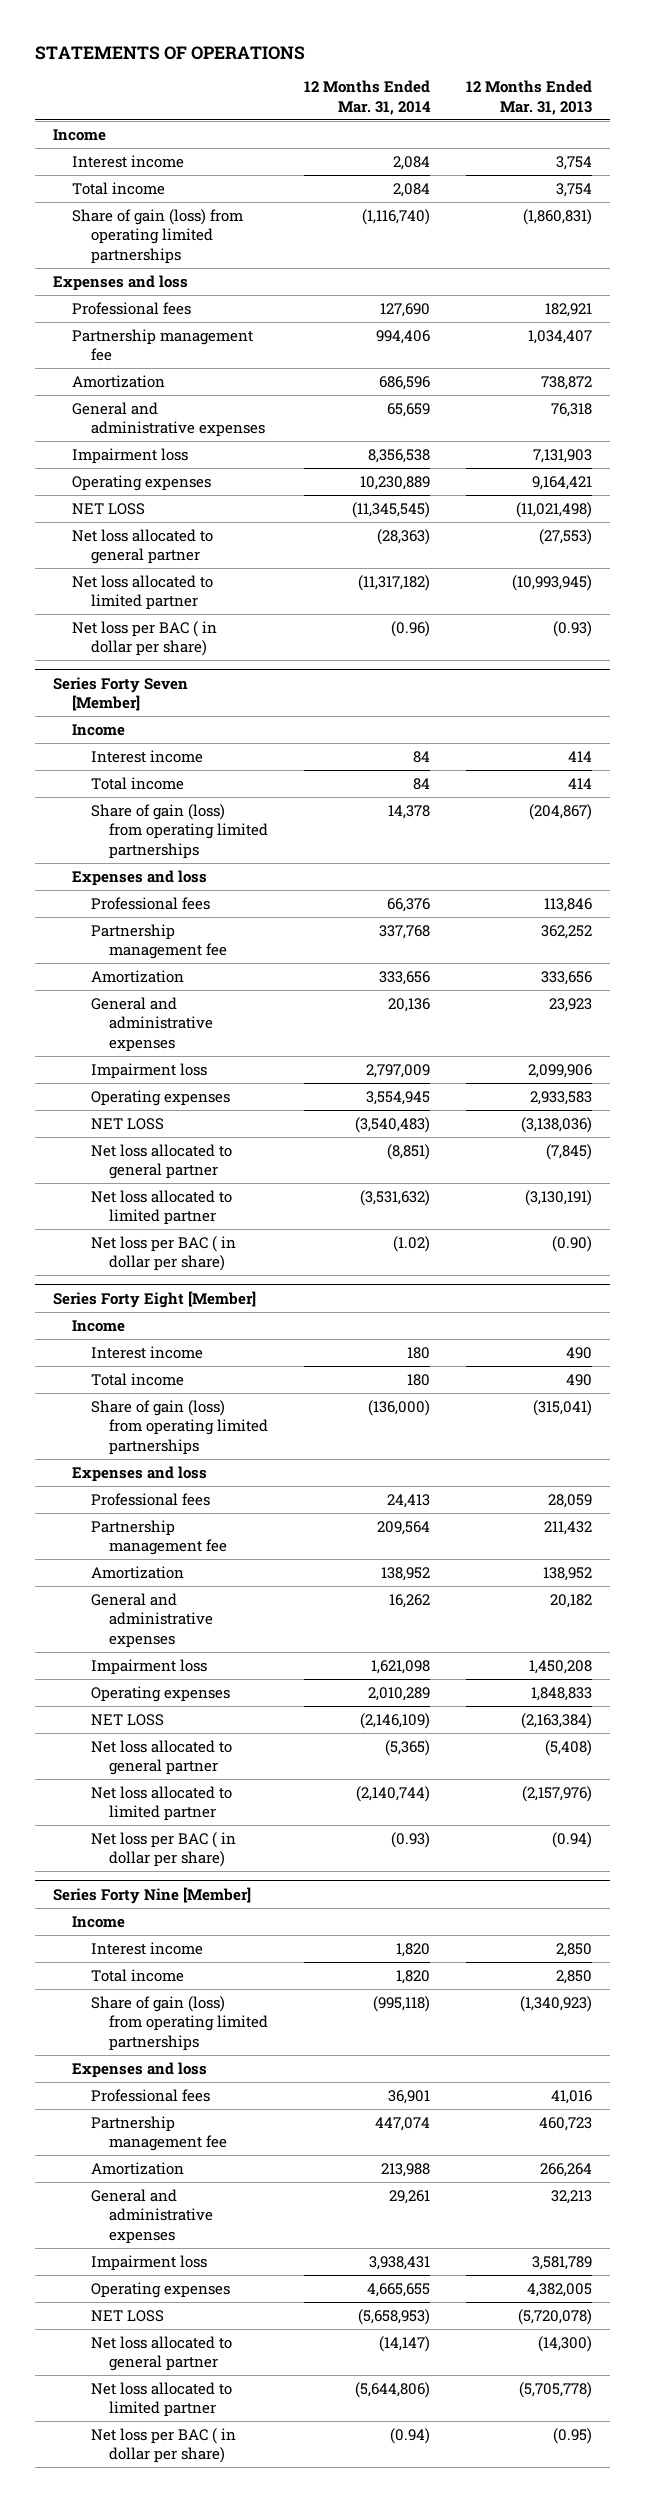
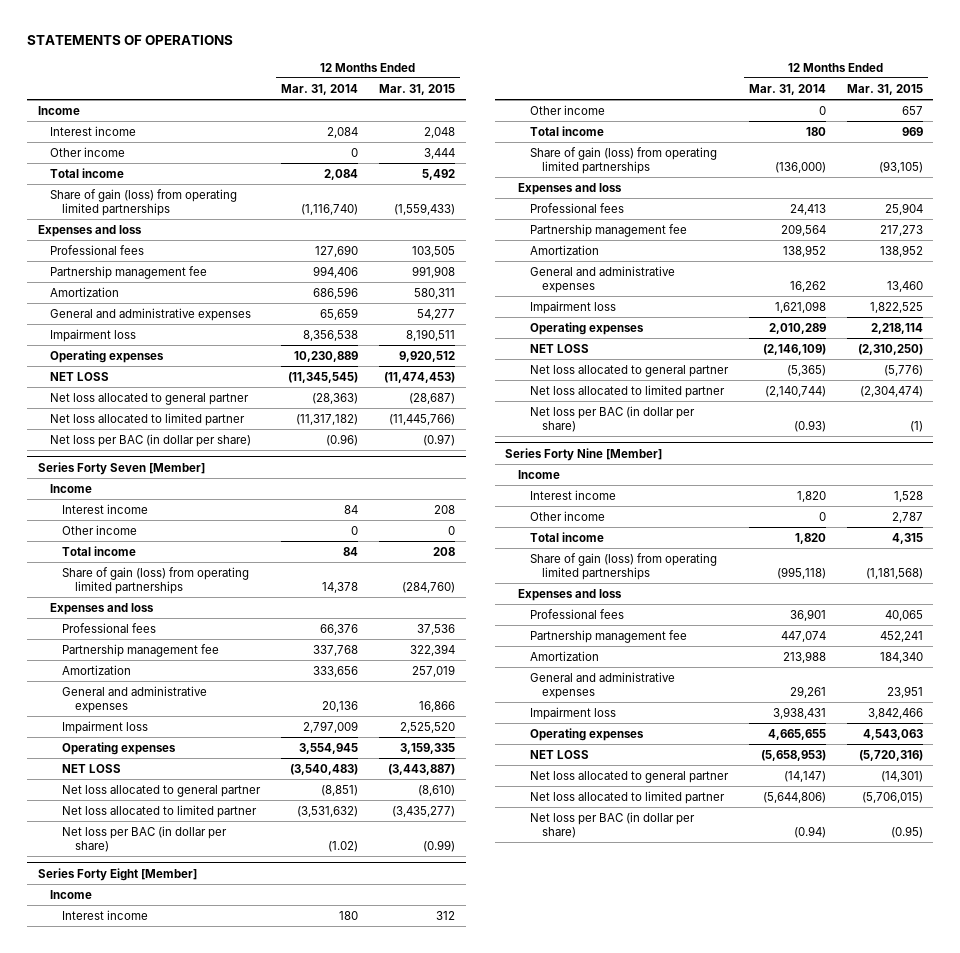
[466,80,593,115] 12 Months Ended Mar. 31, 2013 -> none
none -> [379,83,456,95] Mar. 31, 2015
none -> [50,146,126,157] Other income
[71,620,217,657] Net loss per BAC ( in dollar per share) -> [50,433,252,447] Net loss per BAC (in dollar per share)
none -> [62,524,138,535] Other income
[90,1235,236,1272] Net loss per BAC ( in dollar per share) -> [62,825,228,852] Net loss per BAC (in dollar per share)
none -> [529,104,605,115] Other income
[90,1831,236,1868] Net loss per BAC ( in dollar per share) -> [529,405,695,432] Net loss per BAC (in dollar per share)
none -> [529,510,605,521] Other income
[90,2427,236,2464] Net loss per BAC ( in dollar per share) -> [529,811,695,838] Net loss per BAC (in dollar per share)

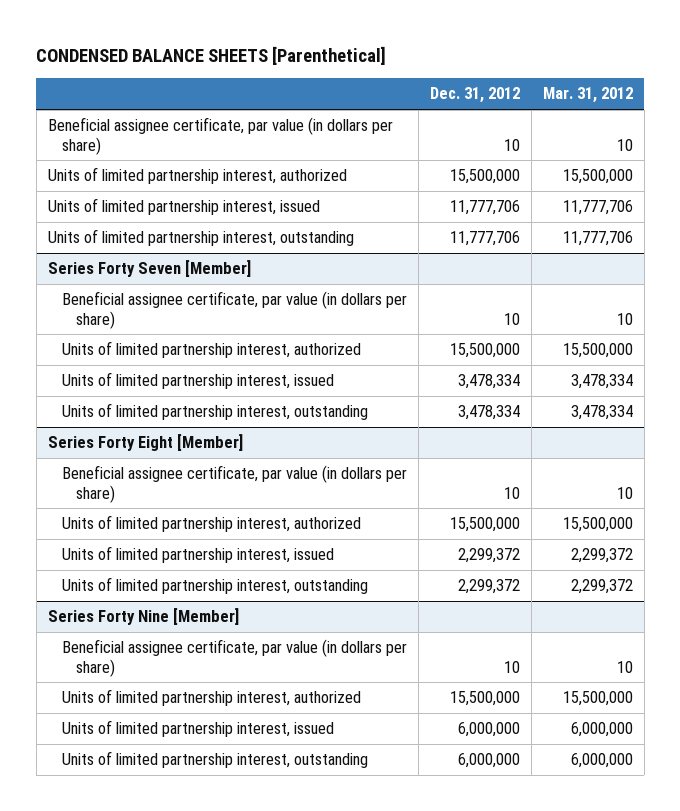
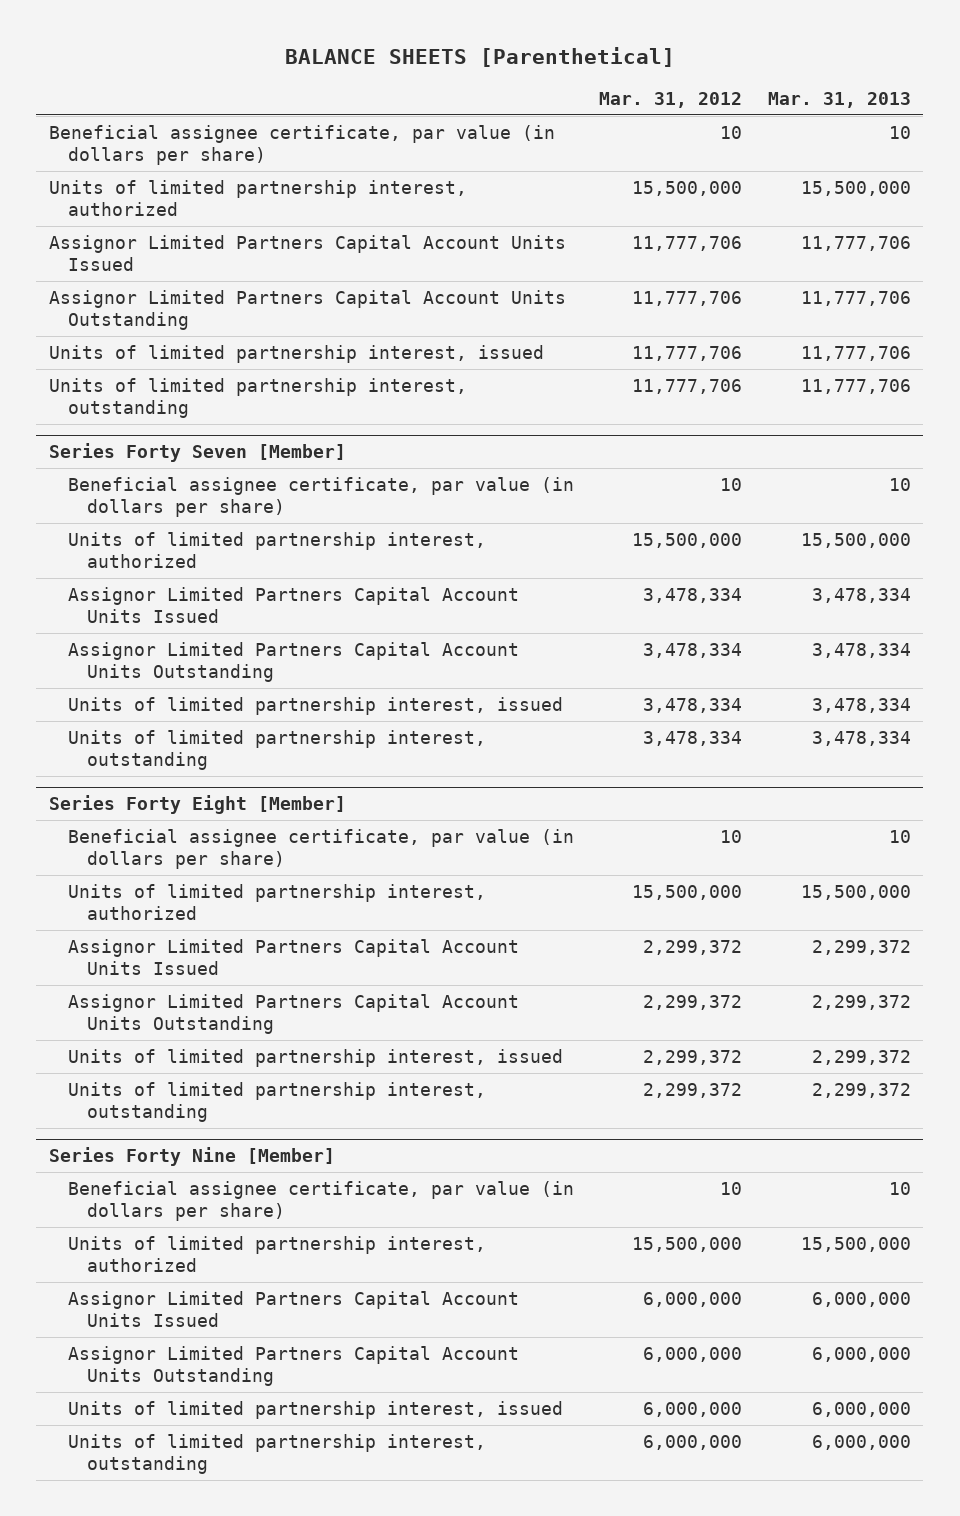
[36,45,387,65] CONDENSED BALANCE SHEETS [Parenthetical] -> [284,47,675,68] BALANCE SHEETS [Parenthetical]
[429,87,520,104] Dec. 31, 2012 -> none
none -> [767,92,911,109] Mar. 31, 2013
none -> [48,234,566,272] Assignor Limited Partners Capital Account Units Issued
none -> [48,289,566,331] Assignor Limited Partners Capital Account Units Outstanding
none -> [68,586,520,624] Assignor Limited Partners Capital Account Units Issued
none -> [68,641,520,683] Assignor Limited Partners Capital Account Units Outstanding
none -> [68,938,520,976] Assignor Limited Partners Capital Account Units Issued
none -> [68,993,520,1035] Assignor Limited Partners Capital Account Units Outstanding
none -> [68,1290,520,1328] Assignor Limited Partners Capital Account Units Issued
none -> [68,1345,520,1387] Assignor Limited Partners Capital Account Units Outstanding

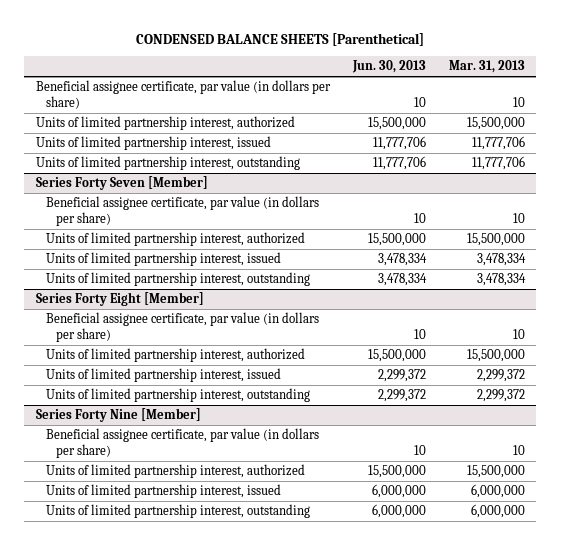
[284,47,675,68] BALANCE SHEETS [Parenthetical] -> [136,32,425,46] CONDENSED BALANCE SHEETS [Parenthetical]
[599,92,743,109] Mar. 31, 2012 -> none
none -> [351,60,426,74] Jun. 30, 2013
[48,234,566,272] Assignor Limited Partners Capital Account Units Issued -> none
[48,289,566,331] Assignor Limited Partners Capital Account Units Outstanding -> none
[68,586,520,624] Assignor Limited Partners Capital Account Units Issued -> none
[68,641,520,683] Assignor Limited Partners Capital Account Units Outstanding -> none
[68,938,520,976] Assignor Limited Partners Capital Account Units Issued -> none
[68,993,520,1035] Assignor Limited Partners Capital Account Units Outstanding -> none
[68,1290,520,1328] Assignor Limited Partners Capital Account Units Issued -> none
[68,1345,520,1387] Assignor Limited Partners Capital Account Units Outstanding -> none

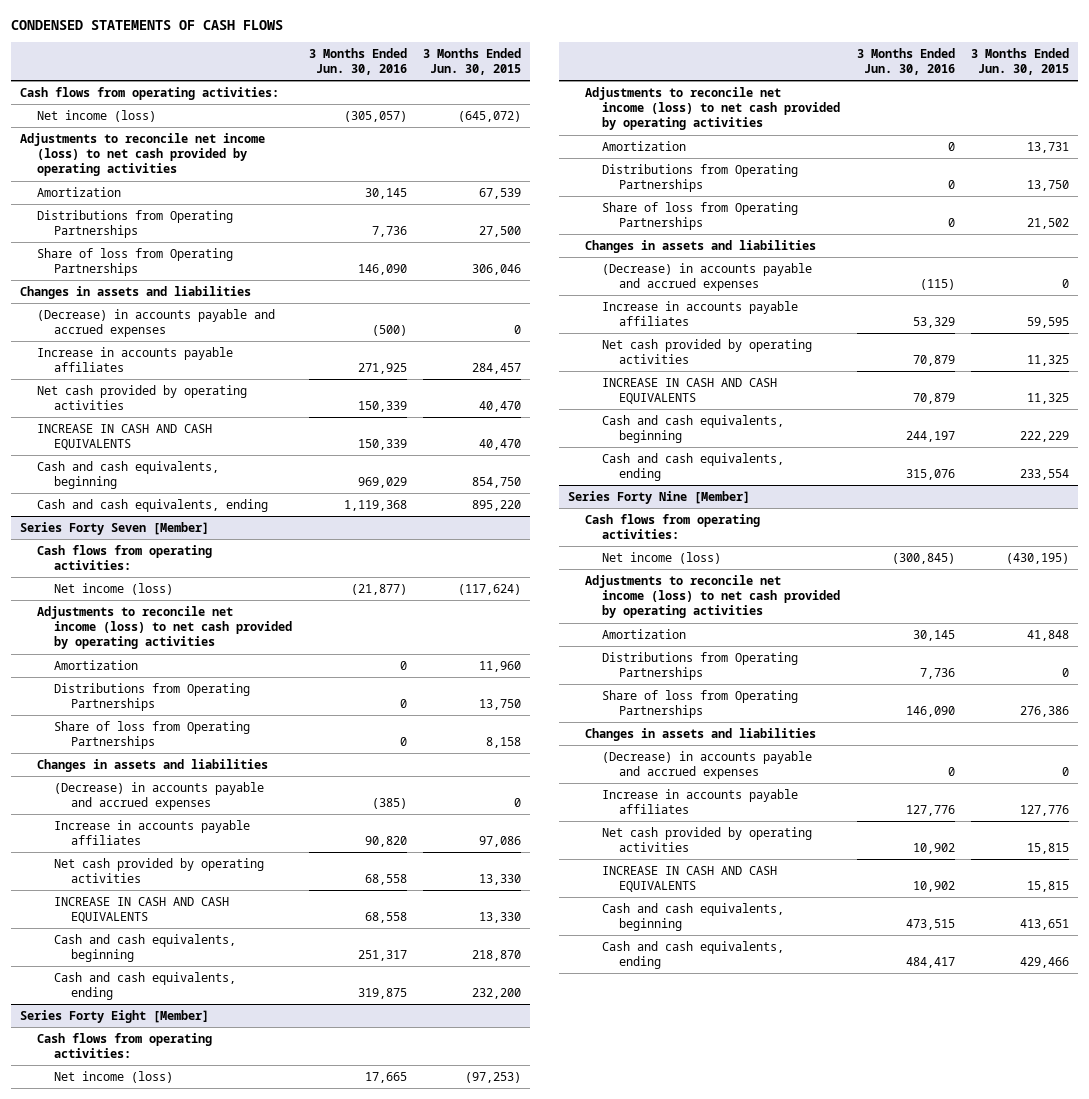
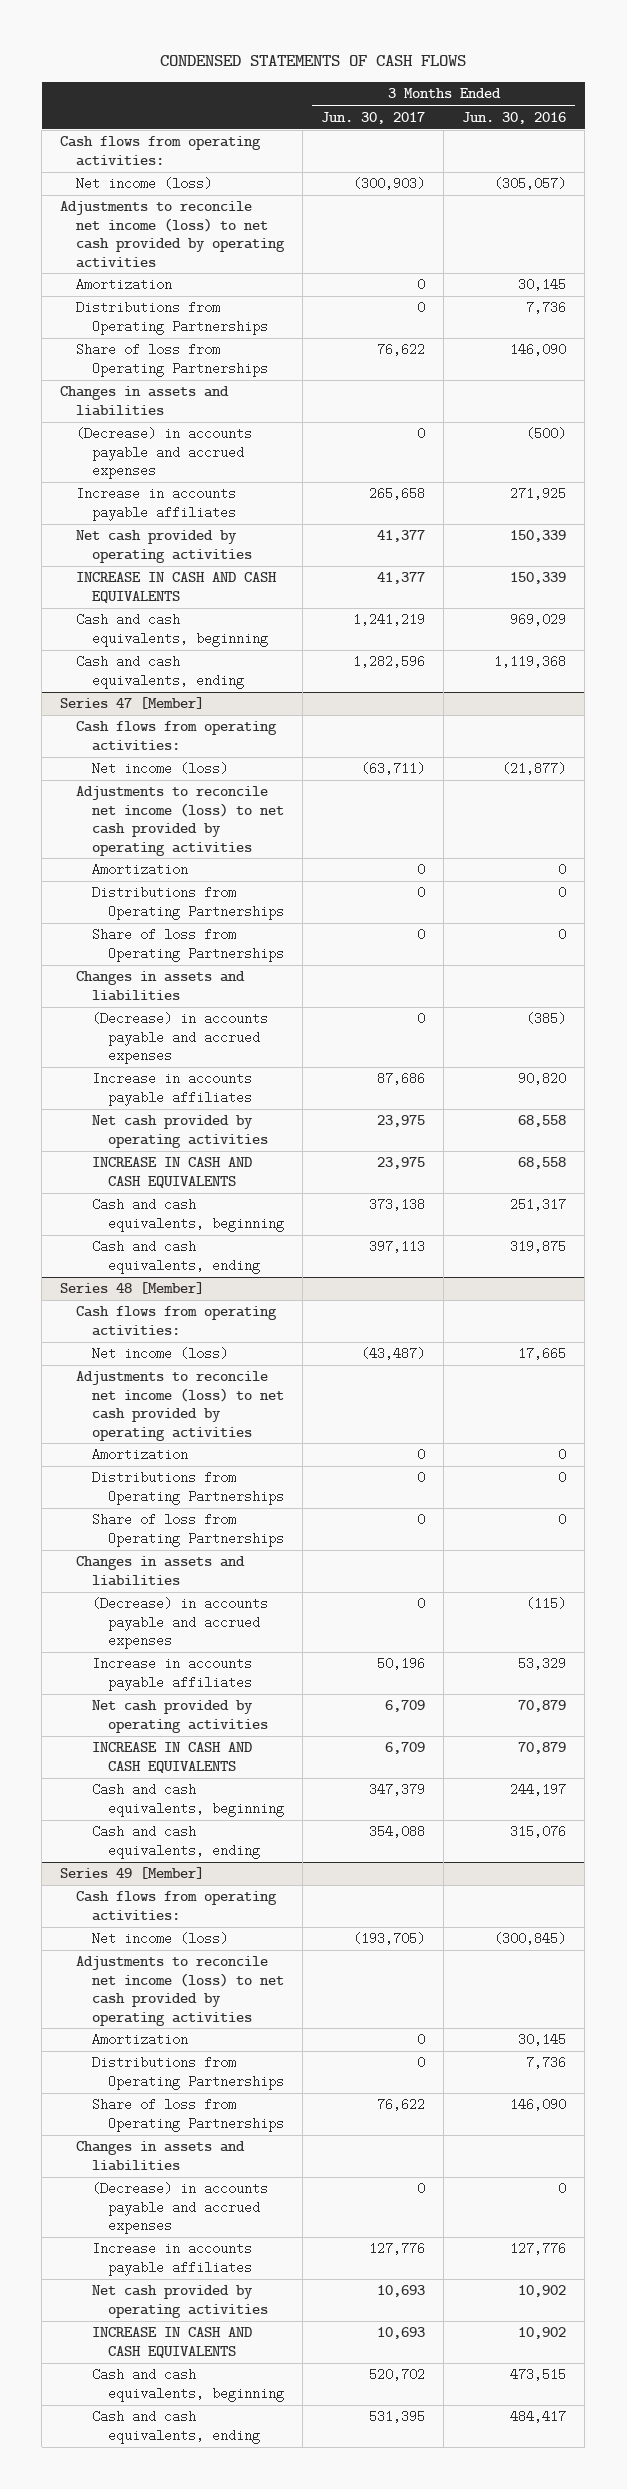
[423,47,522,75] 3 Months Ended Jun. 30, 2015 -> none
none -> [321,111,426,124] Jun. 30, 2017
[19,521,209,535] Series Forty Seven [Member] -> [60,697,205,710] Series 47 [Member]
[19,1009,209,1023] Series Forty Eight [Member] -> [60,1282,205,1295] Series 48 [Member]
[567,490,750,504] Series Forty Nine [Member] -> [60,1867,205,1880] Series 49 [Member]

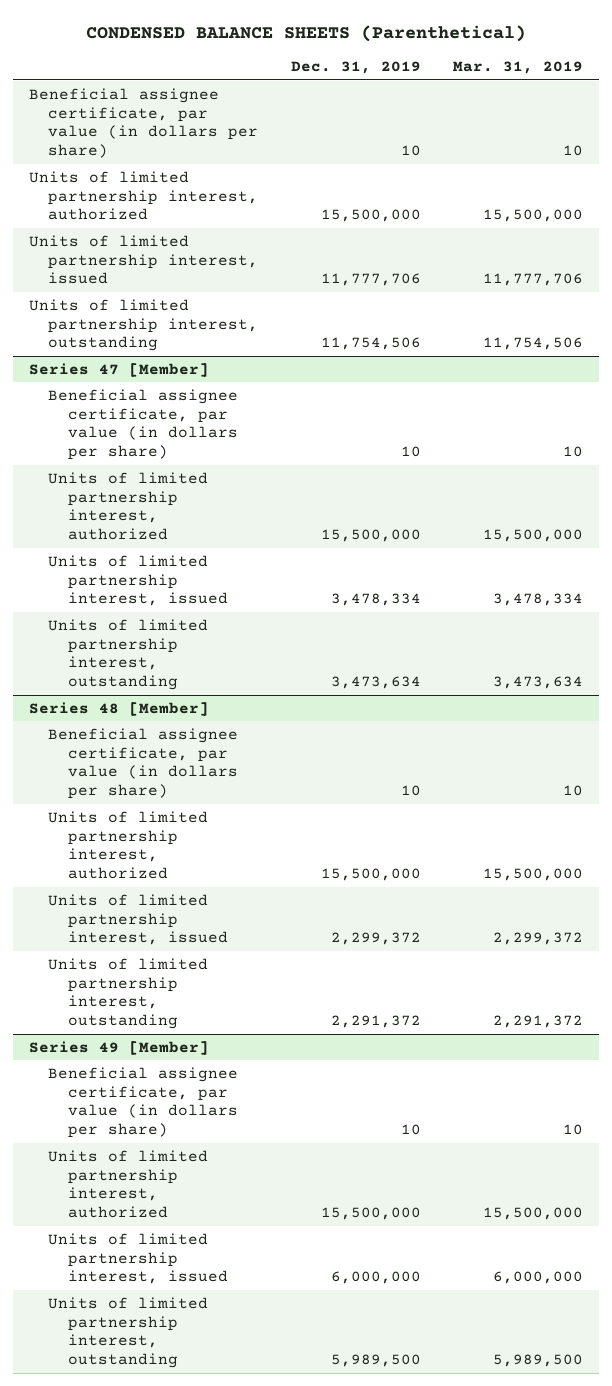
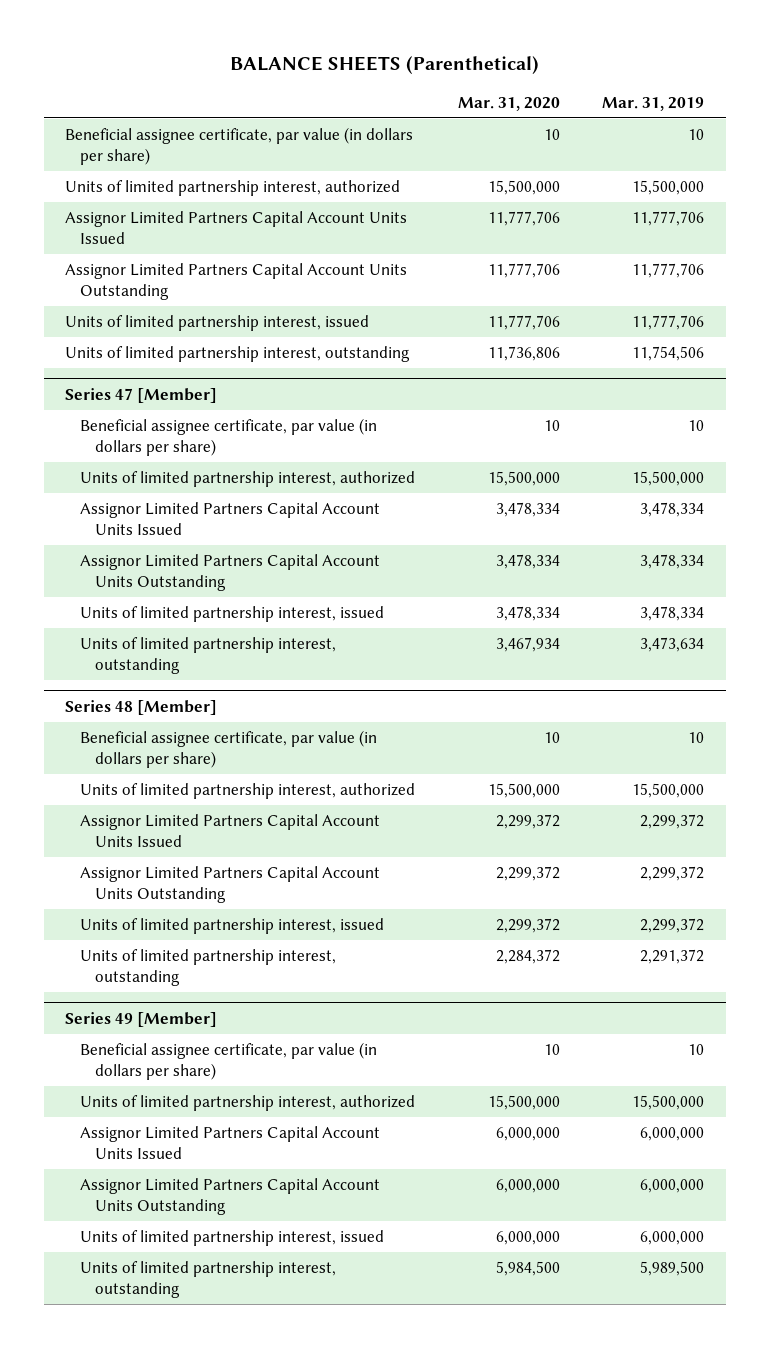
[85,24,526,42] CONDENSED BALANCE SHEETS (Parenthetical) -> [229,56,539,75] BALANCE SHEETS (Parenthetical)
[290,61,421,75] Dec. 31, 2019 -> none
none -> [457,97,560,112] Mar. 31, 2020
none -> [65,210,408,245] Assignor Limited Partners Capital Account Units Issued
none -> [65,262,408,301] Assignor Limited Partners Capital Account Units Outstanding
none -> [80,501,381,536] Assignor Limited Partners Capital Account Units Issued
none -> [80,553,381,592] Assignor Limited Partners Capital Account Units Outstanding
none -> [80,813,381,848] Assignor Limited Partners Capital Account Units Issued
none -> [80,865,381,904] Assignor Limited Partners Capital Account Units Outstanding
none -> [80,1125,381,1160] Assignor Limited Partners Capital Account Units Issued
none -> [80,1177,381,1216] Assignor Limited Partners Capital Account Units Outstanding

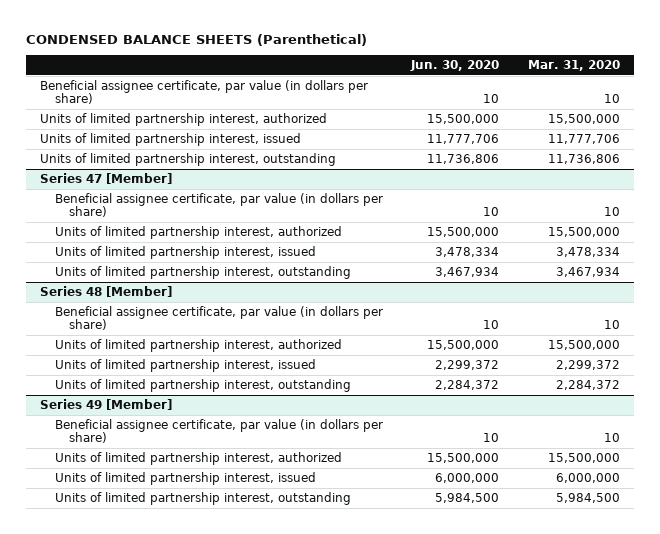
[229,56,539,75] BALANCE SHEETS (Parenthetical) -> [25,33,367,46] CONDENSED BALANCE SHEETS (Parenthetical)
[602,97,705,112] Mar. 31, 2019 -> none
none -> [410,60,500,72] Jun. 30, 2020
[65,210,408,245] Assignor Limited Partners Capital Account Units Issued -> none
[65,262,408,301] Assignor Limited Partners Capital Account Units Outstanding -> none
[80,501,381,536] Assignor Limited Partners Capital Account Units Issued -> none
[80,553,381,592] Assignor Limited Partners Capital Account Units Outstanding -> none
[80,813,381,848] Assignor Limited Partners Capital Account Units Issued -> none
[80,865,381,904] Assignor Limited Partners Capital Account Units Outstanding -> none
[80,1125,381,1160] Assignor Limited Partners Capital Account Units Issued -> none
[80,1177,381,1216] Assignor Limited Partners Capital Account Units Outstanding -> none

